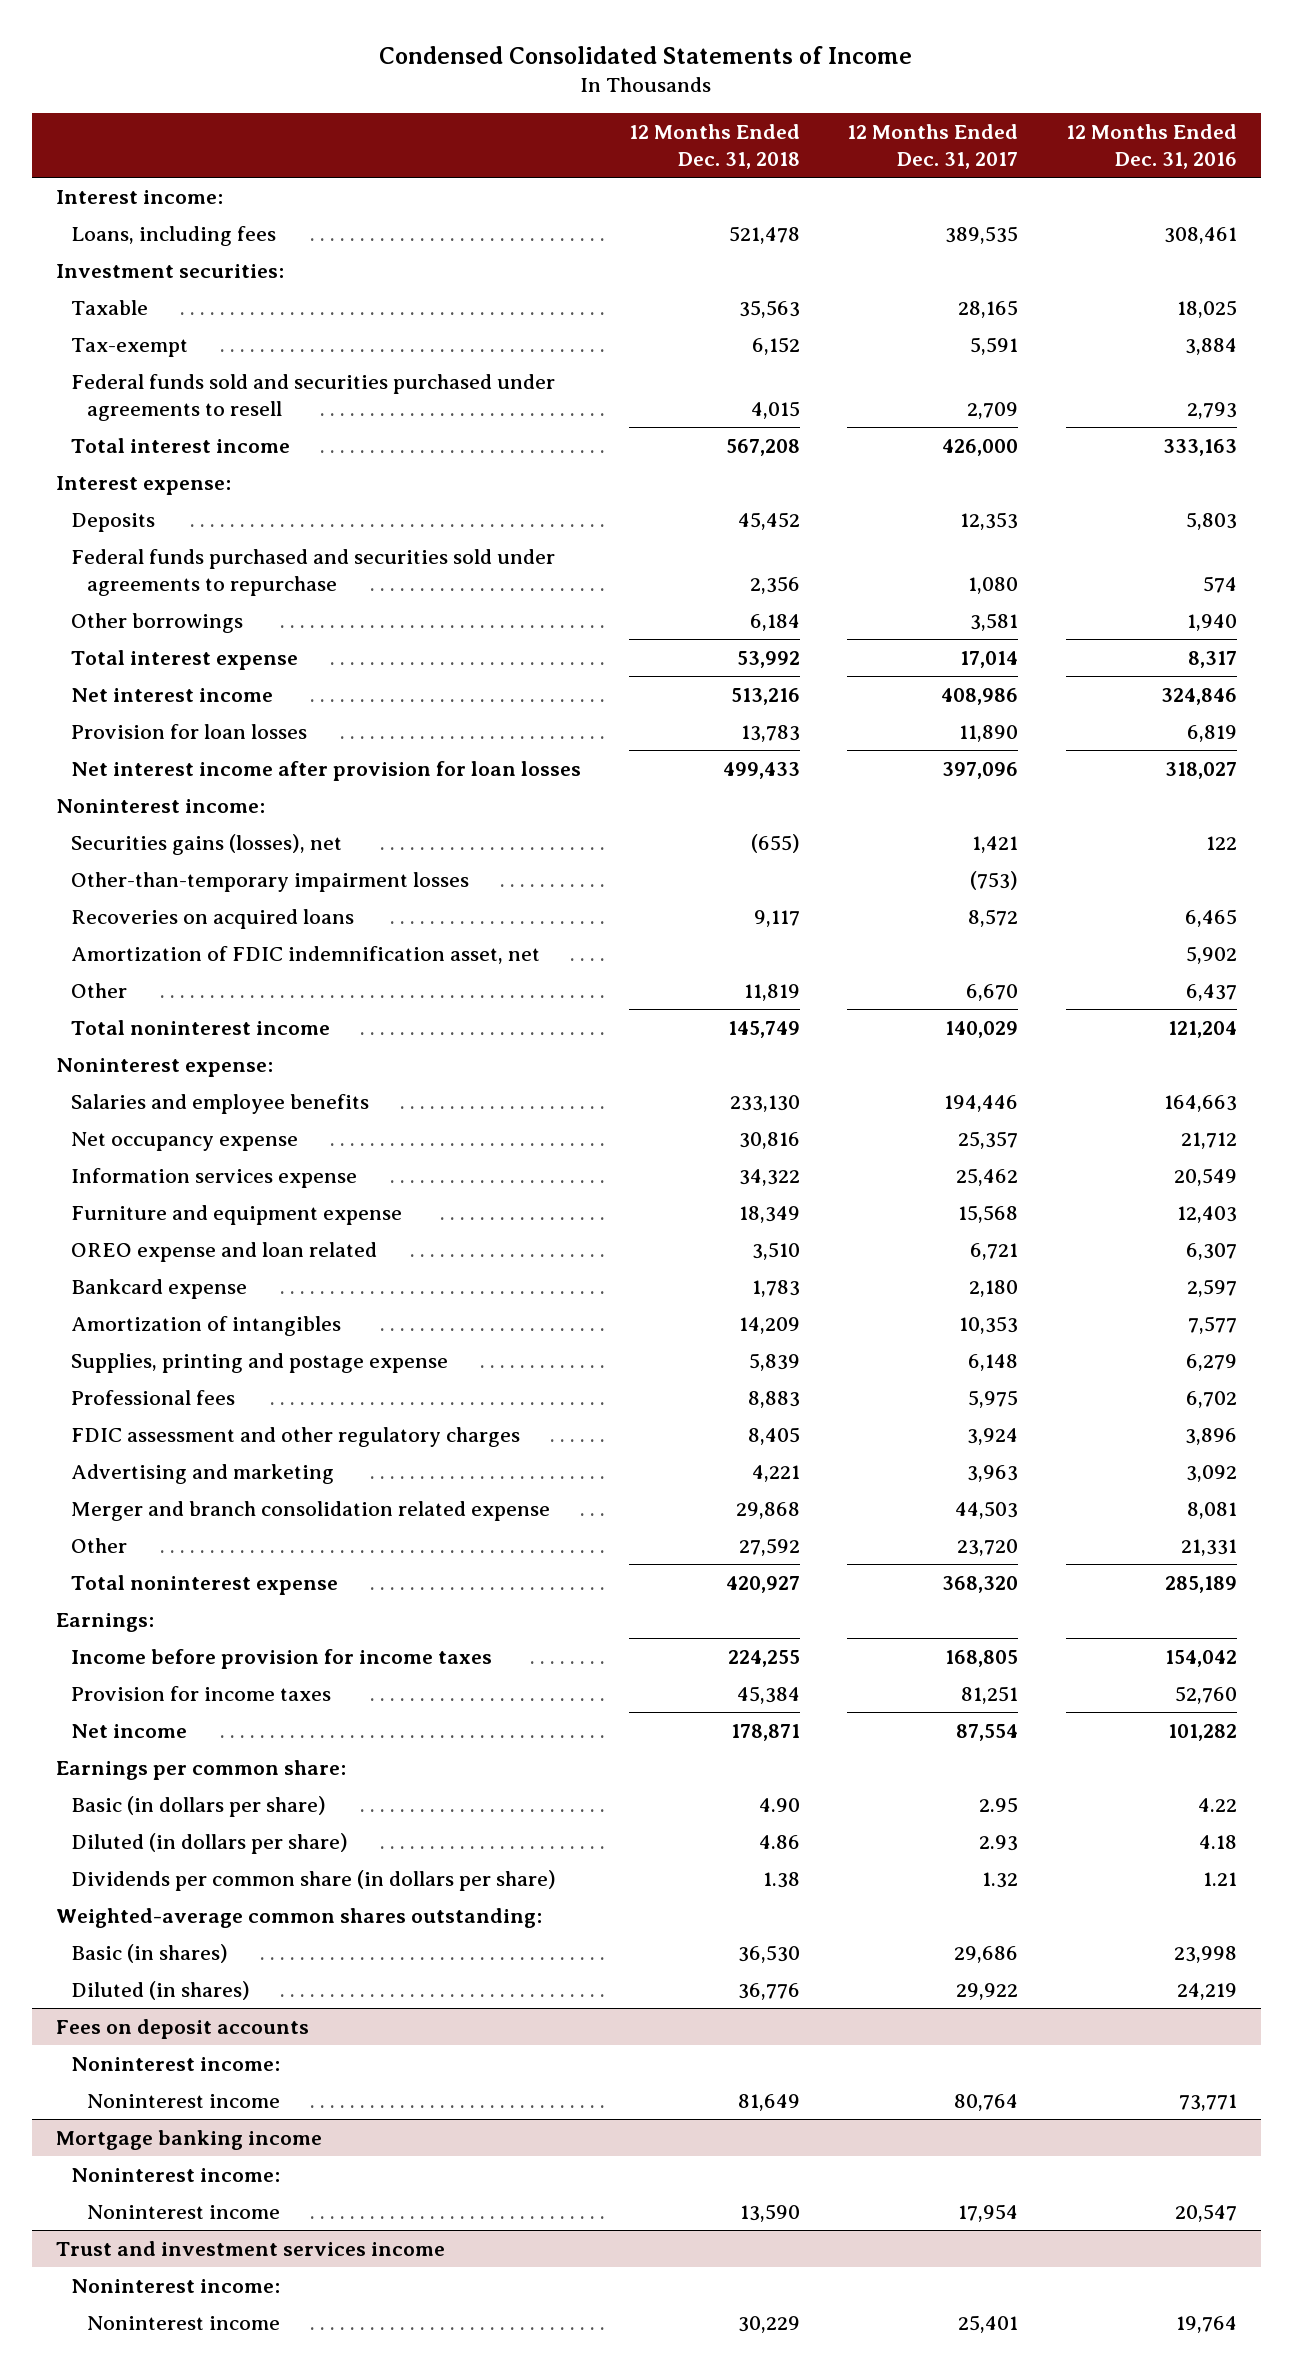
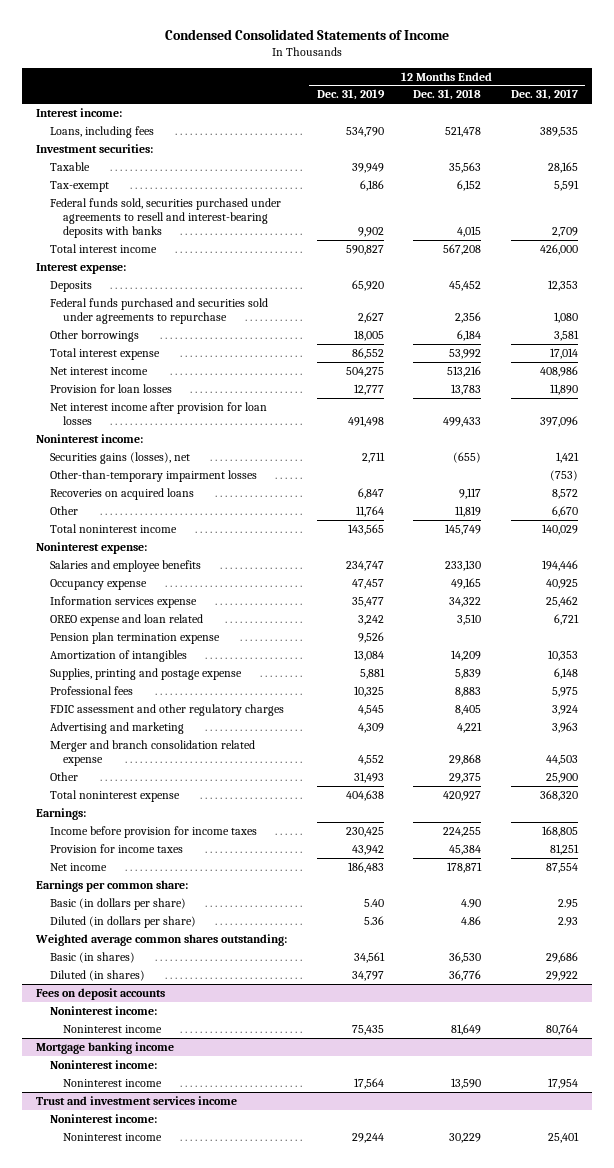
[1065,124,1237,169] 12 Months Ended Dec. 31, 2016 -> none
none -> [316,89,385,101] Dec. 31, 2019
[71,373,556,421] Federal funds sold and securities purchased under agreements to resell -> [49,197,281,239] Federal funds sold, securities purchased under agreements to resell and interest-bearing deposits with banks
[71,945,541,964] Amortization of FDIC indemnification asset, net -> none
[71,1131,299,1151] Net occupancy expense -> [49,578,147,590] Occupancy expense
[738,1131,800,1149] 30,816 -> [451,577,482,589] 49,165
[958,1130,1019,1149] 25,357 -> [545,578,578,589] 40,925
[71,1204,403,1225] Furniture and equipment expense -> none
[71,1278,248,1299] Bankcard expense -> none
none -> [49,631,220,644] Pension plan termination expense
[738,1537,800,1556] 27,592 -> [449,772,482,783] 29,375
[957,1538,1019,1556] 23,720 -> [545,772,578,783] 25,900
[71,1869,557,1891] Dividends per common share (in dollars per share) -> none
[55,1907,542,1928] Weighted-average common shares outstanding: -> [35,933,288,946] Weighted average common shares outstanding:

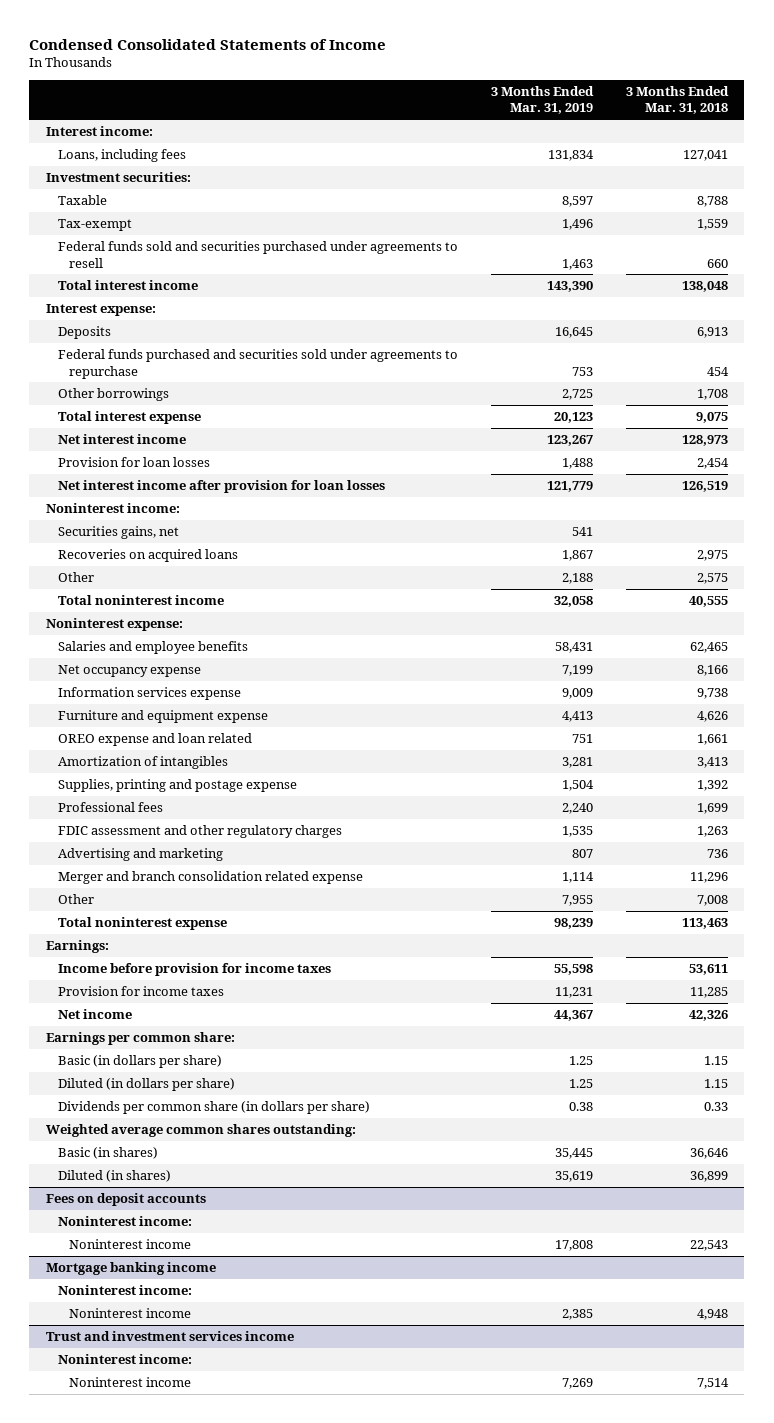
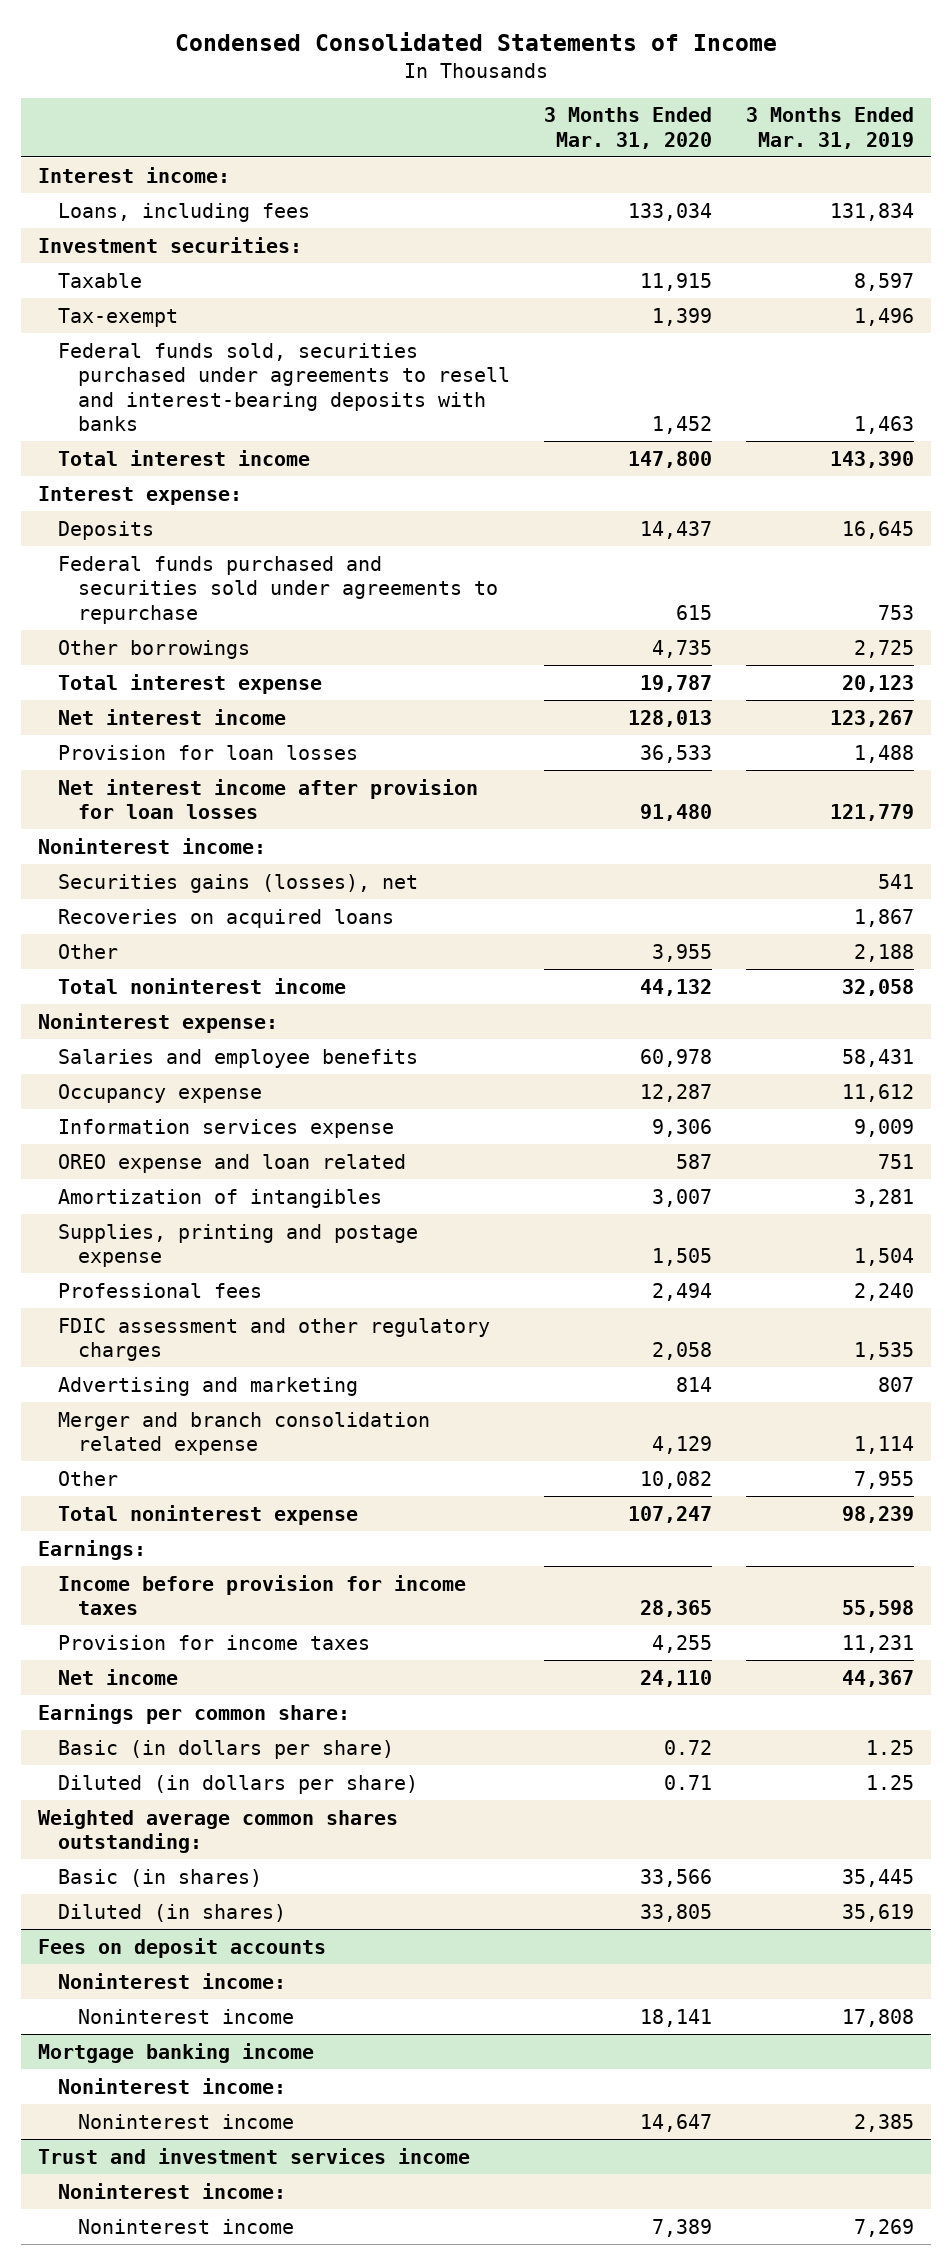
[625,86,729,115] 3 Months Ended Mar. 31, 2018 -> none
none -> [543,107,712,149] 3 Months Ended Mar. 31, 2020
[57,241,458,268] Federal funds sold and securities purchased under agreements to resell -> [57,342,510,432] Federal funds sold, securities purchased under agreements to resell and interest-bearing deposits with banks
[57,526,179,540] Securities gains, net -> [57,873,418,893] Securities gains (losses), net
[57,665,201,678] Net occupancy expense -> [57,1083,262,1103] Occupancy expense
[561,665,593,677] 7,199 -> [842,1083,915,1102] 11,612
[57,710,268,724] Furniture and equipment expense -> none
[57,1101,370,1115] Dividends per common share (in dollars per share) -> none

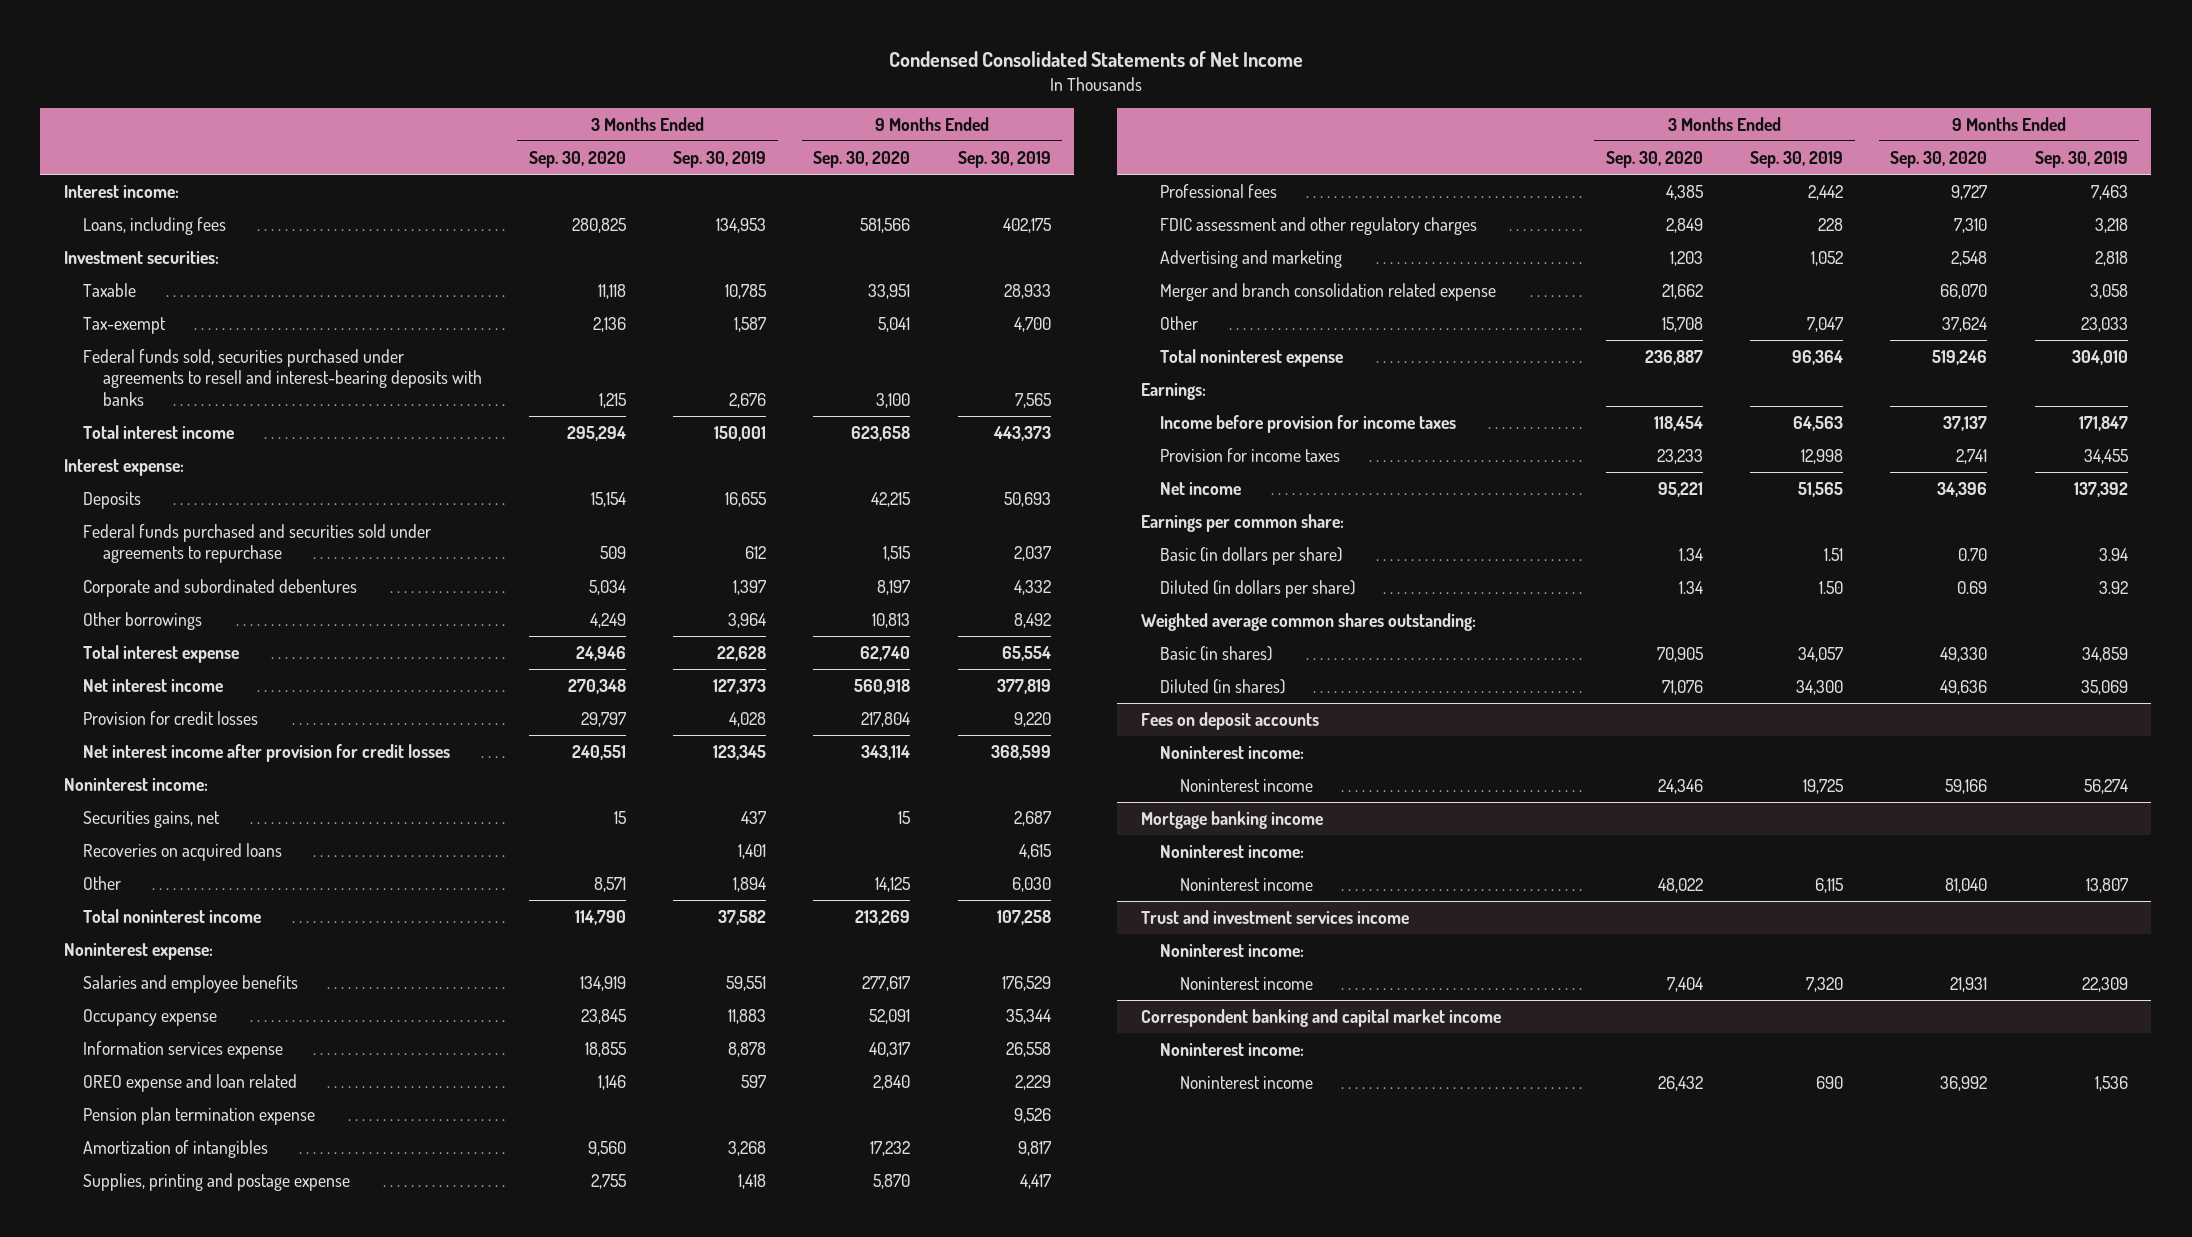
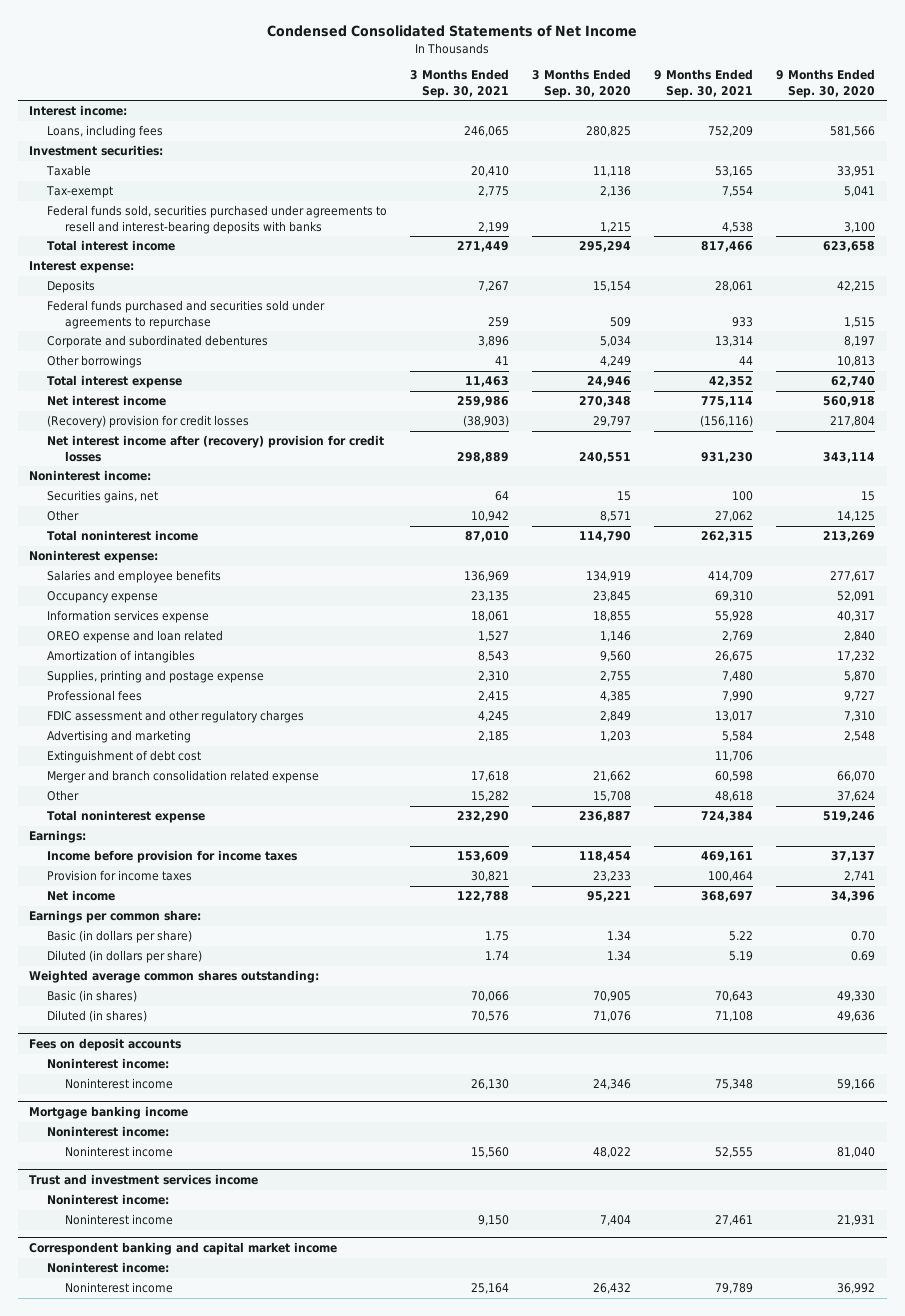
[673,150,767,168] Sep. 30, 2019 -> none
[957,150,1051,168] Sep. 30, 2019 -> none
none -> [410,69,510,98] 3 Months Ended Sep. 30, 2021
none -> [654,69,754,98] 9 Months Ended Sep. 30, 2021
[83,710,259,725] Provision for credit losses -> [47,415,250,429] (Recovery) provision for credit losses
[83,743,451,762] Net interest income after provision for credit losses -> [47,435,385,462] Net interest income after (recovery) provision for credit losses
[83,842,283,861] Recoveries on acquired loans -> none
[83,1106,316,1125] Pension plan termination expense -> none
none -> [47,750,202,764] Extinguishment of debt cost

